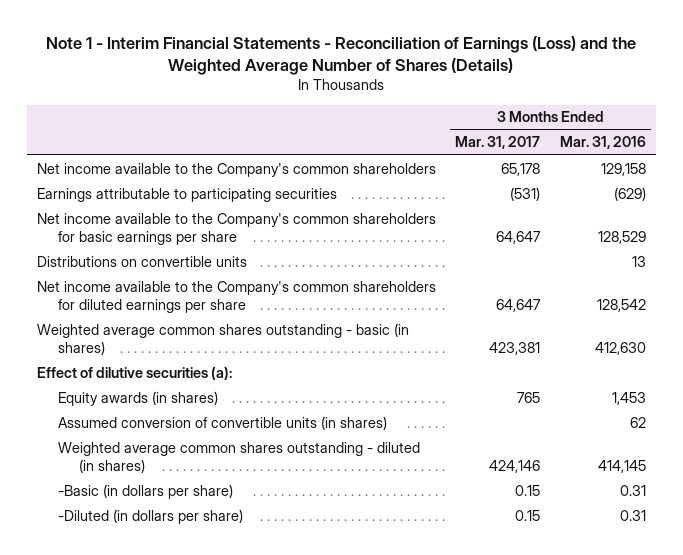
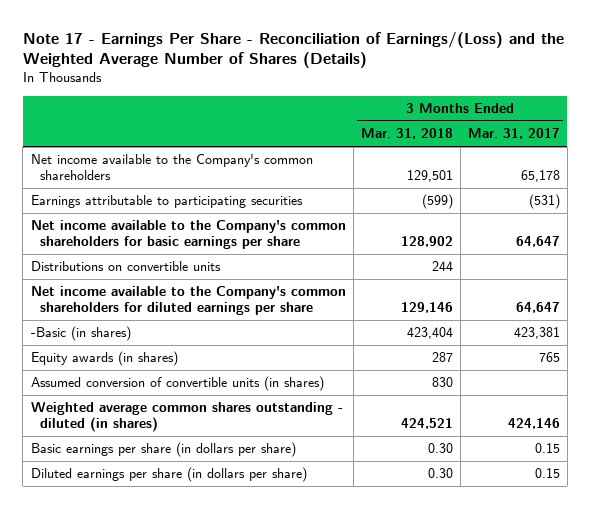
[46,36,637,76] Note 1 - Interim Financial Statements - Reconciliation of Earnings (Loss) and the Weighted Average Number of Shares (Details) -> [22,31,564,69] Note 17 - Earnings Per Share - Reconciliation of Earnings/(Loss) and the Weighted Average Number of Shares (Details)
[559,136,646,150] Mar. 31, 2016 -> none
none -> [360,128,453,140] Mar. 31, 2018
[36,365,232,380] Effect of dilutive securities (a): -> none
[36,322,409,356] Weighted average common shares outstanding - basic (in shares) -> [30,326,131,342] -Basic (in shares)
[57,483,233,499] -Basic (in dollars per share) -> [30,442,296,458] Basic earnings per share (in dollars per share)
[57,508,243,524] -Diluted (in dollars per share) -> [30,467,307,483] Diluted earnings per share (in dollars per share)

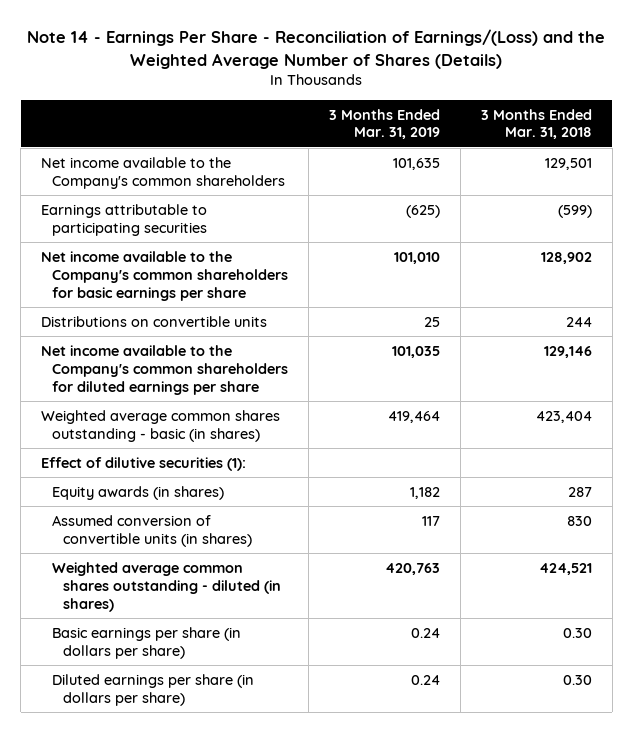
[22,31,564,69] Note 17 - Earnings Per Share - Reconciliation of Earnings/(Loss) and the Weighted Average Number of Shares (Details) -> [27,29,606,69] Note 14 - Earnings Per Share - Reconciliation of Earnings/(Loss) and the Weighted Average Number of Shares (Details)
[467,128,560,140] Mar. 31, 2017 -> none
none -> [328,108,440,140] 3 Months Ended Mar. 31, 2019
[30,326,131,342] -Basic (in shares) -> [41,409,281,442] Weighted average common shares outstanding - basic (in shares)
none -> [41,456,247,471] Effect of dilutive securities (1):

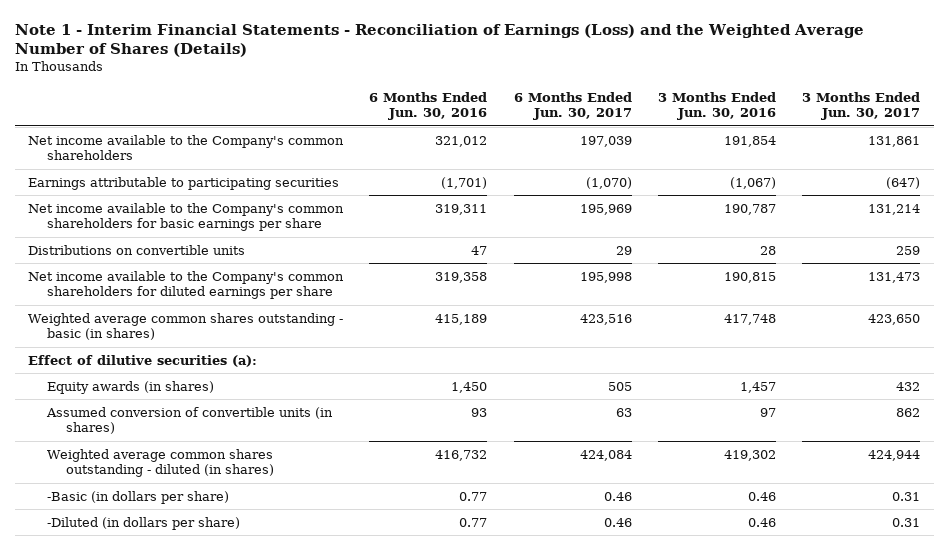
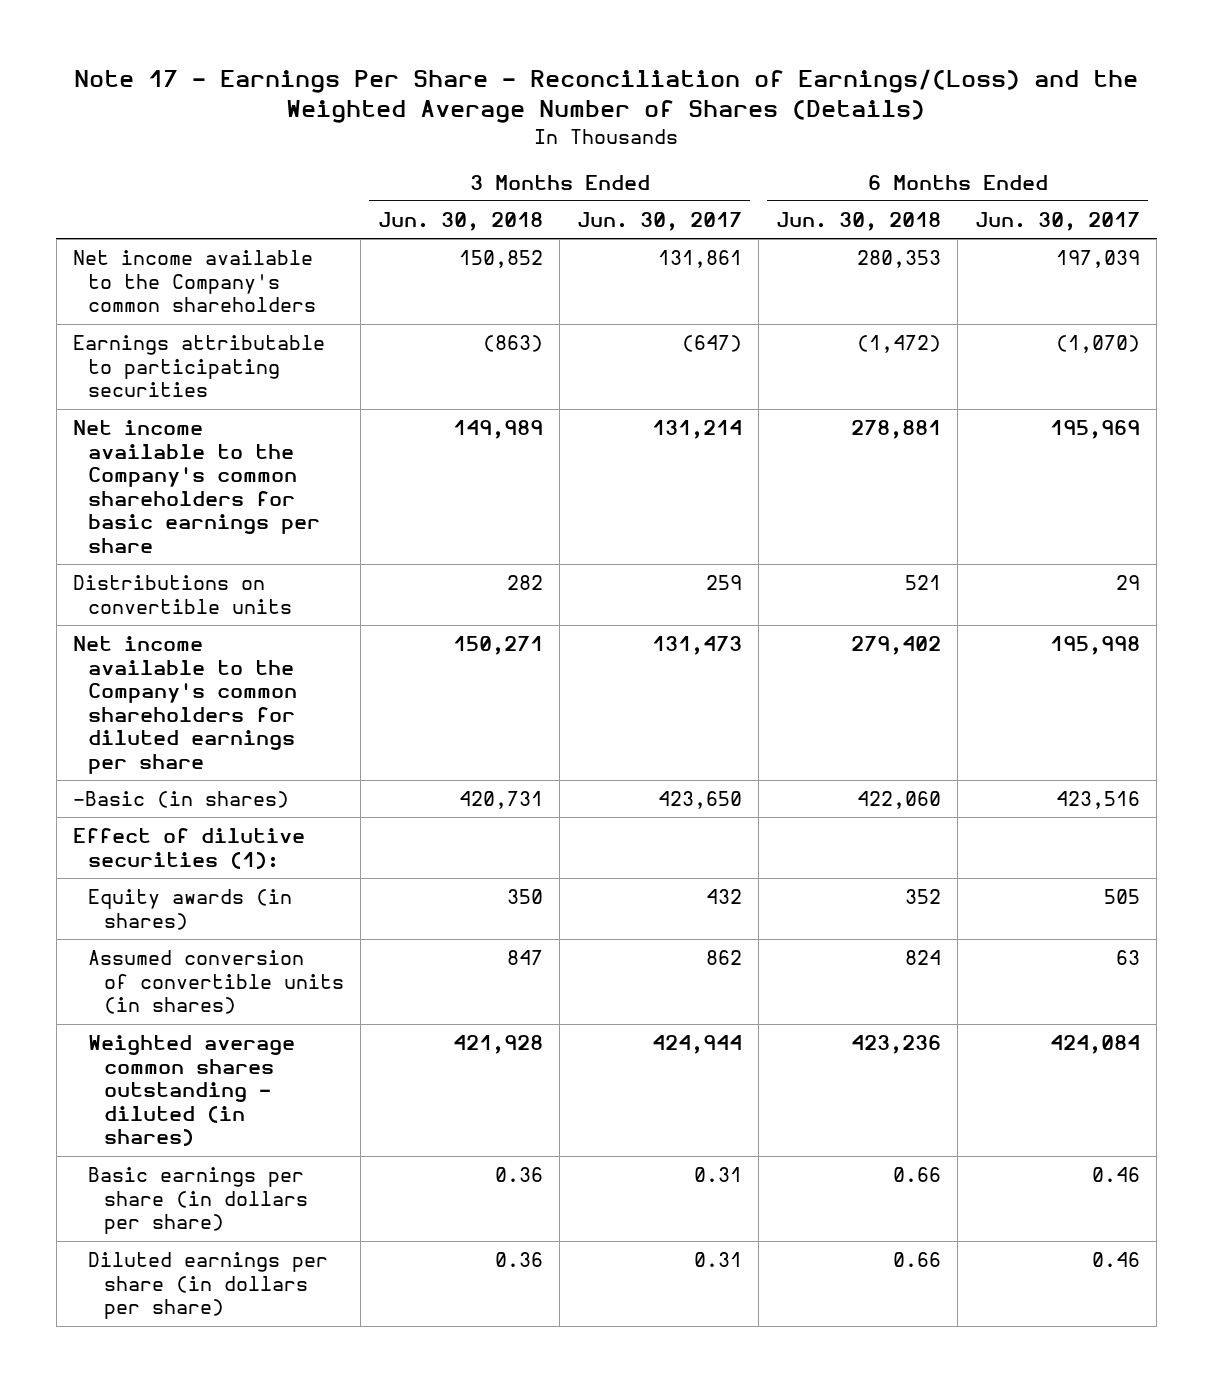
[15,23,865,58] Note 1 - Interim Financial Statements - Reconciliation of Earnings (Loss) and the Weighted Average Number of Shares (Details) -> [74,68,1139,124] Note 17 - Earnings Per Share - Reconciliation of Earnings/(Loss) and the Weighted Average Number of Shares (Details)
[369,91,488,121] 6 Months Ended Jun. 30, 2016 -> none
[658,91,777,121] 3 Months Ended Jun. 30, 2016 -> none
none -> [377,211,543,231] Jun. 30, 2018
none -> [775,211,941,231] Jun. 30, 2018
[28,312,344,341] Weighted average common shares outstanding - basic (in shares) -> [73,791,290,809] -Basic (in shares)
[28,354,258,367] Effect of dilutive securities (a): -> [73,828,306,869] Effect of dilutive securities (1):
[47,490,230,504] -Basic (in dollars per share) -> [88,1167,308,1235] Basic earnings per share (in dollars per share)
[47,516,241,530] -Diluted (in dollars per share) -> [88,1252,329,1320] Diluted earnings per share (in dollars per share)

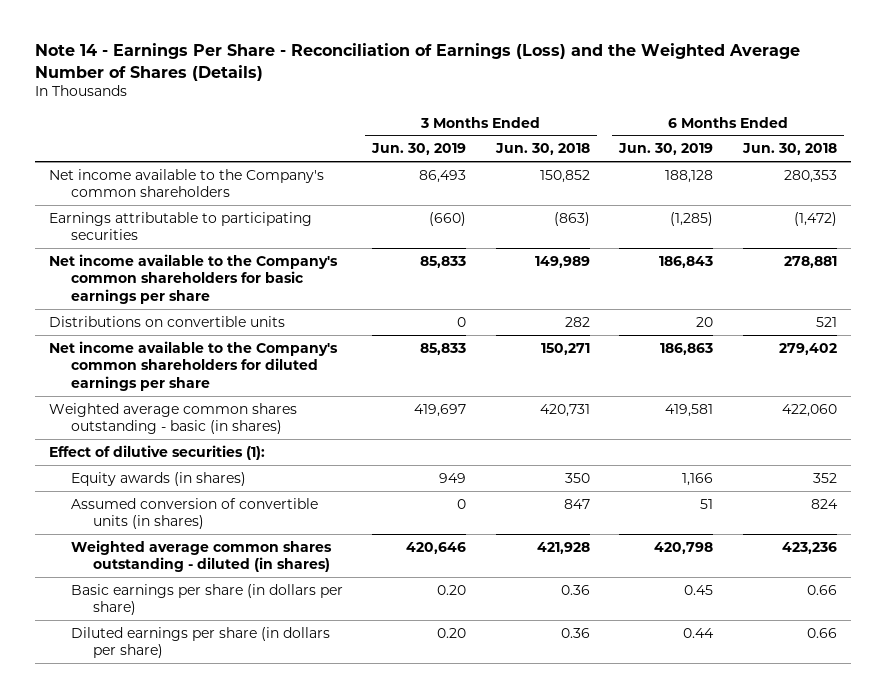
[74,68,1139,124] Note 17 - Earnings Per Share - Reconciliation of Earnings/(Loss) and the Weighted Average Number of Shares (Details) -> [34,43,800,81] Note 14 - Earnings Per Share - Reconciliation of Earnings (Loss) and the Weighted Average Number of Shares (Details)
[576,211,742,231] Jun. 30, 2017 -> none
[974,211,1140,231] Jun. 30, 2017 -> none
none -> [371,143,467,156] Jun. 30, 2019
none -> [618,143,714,156] Jun. 30, 2019
[73,791,290,809] -Basic (in shares) -> [49,402,298,435] Weighted average common shares outstanding - basic (in shares)

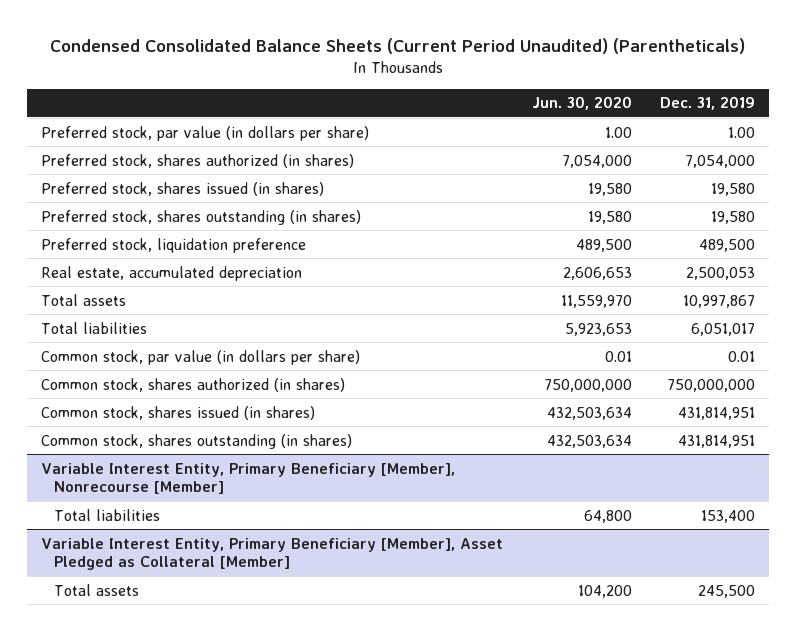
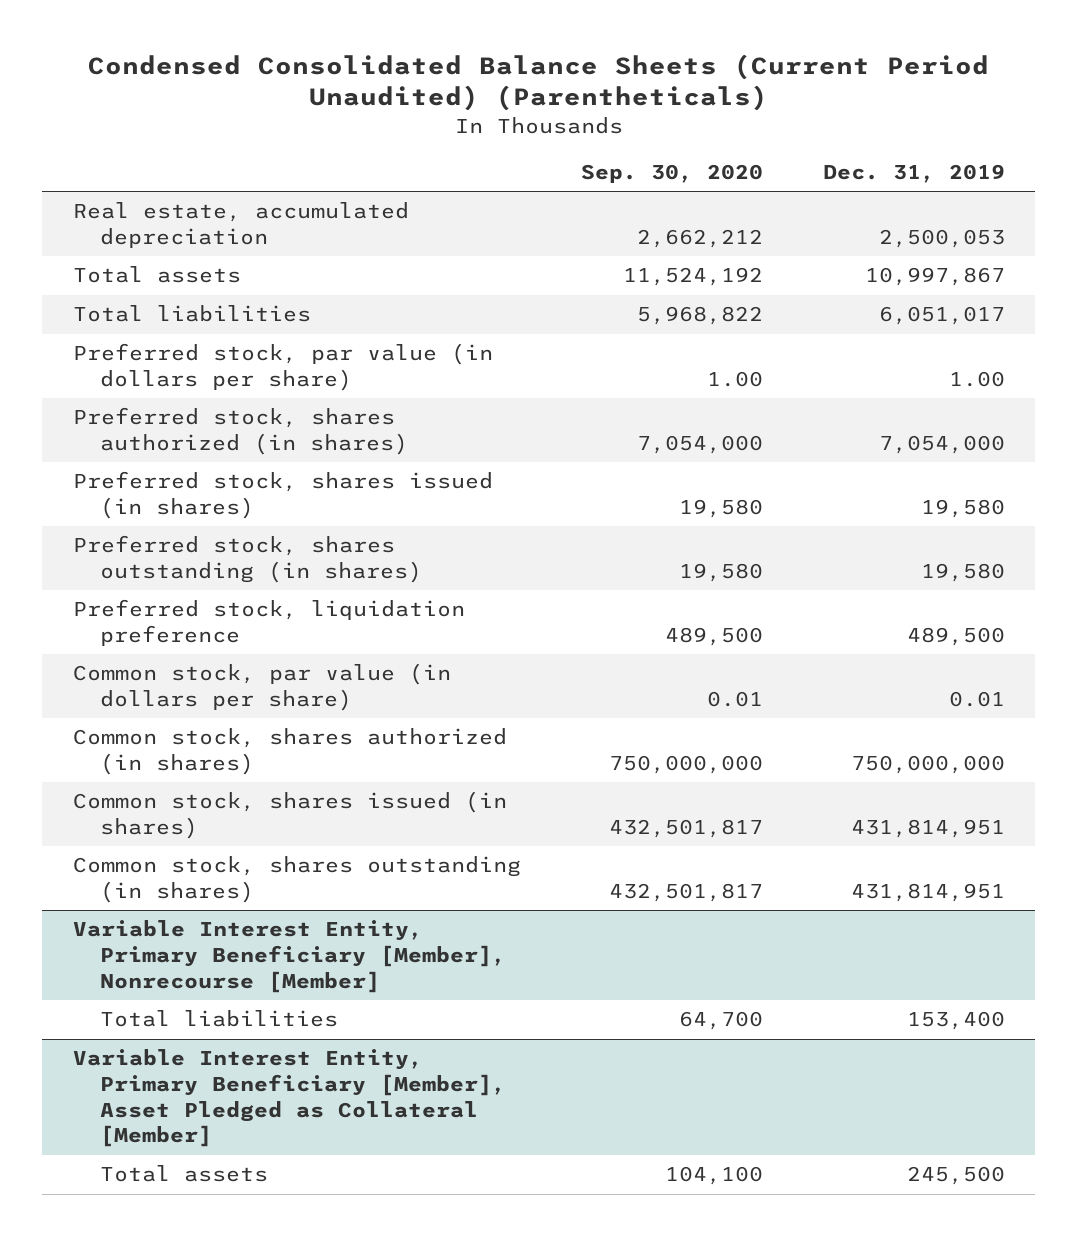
[531,96,632,111] Jun. 30, 2020 -> none
none -> [580,164,763,184] Sep. 30, 2020
[41,265,303,281] Real estate, accumulated depreciation -> [72,202,409,249] Real estate, accumulated depreciation
[41,293,127,306] Total assets -> [72,266,241,284] Total assets
[41,321,148,334] Total liabilities -> [72,305,311,323] Total liabilities

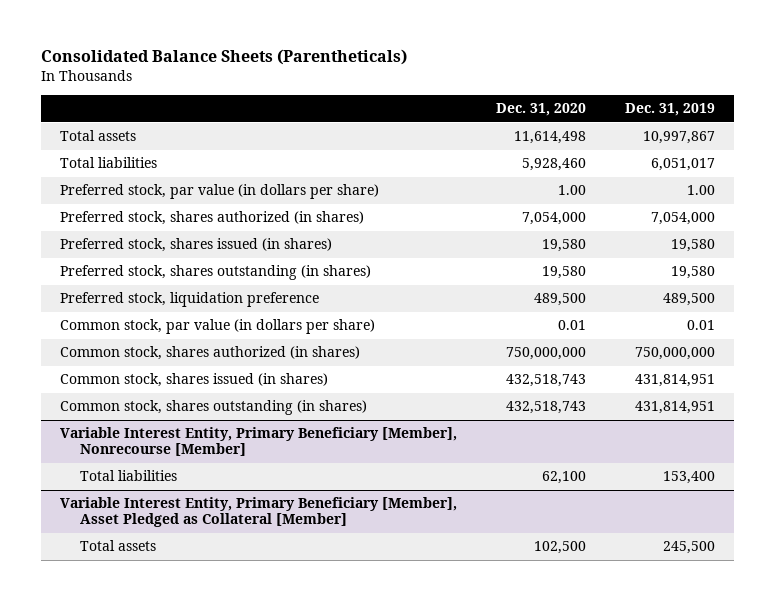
[87,53,989,112] Condensed Consolidated Balance Sheets (Current Period Unaudited) (Parentheticals) -> [40,49,407,66] Consolidated Balance Sheets (Parentheticals)
[580,164,763,184] Sep. 30, 2020 -> none
none -> [495,103,586,117] Dec. 31, 2020
[72,202,409,249] Real estate, accumulated depreciation -> none

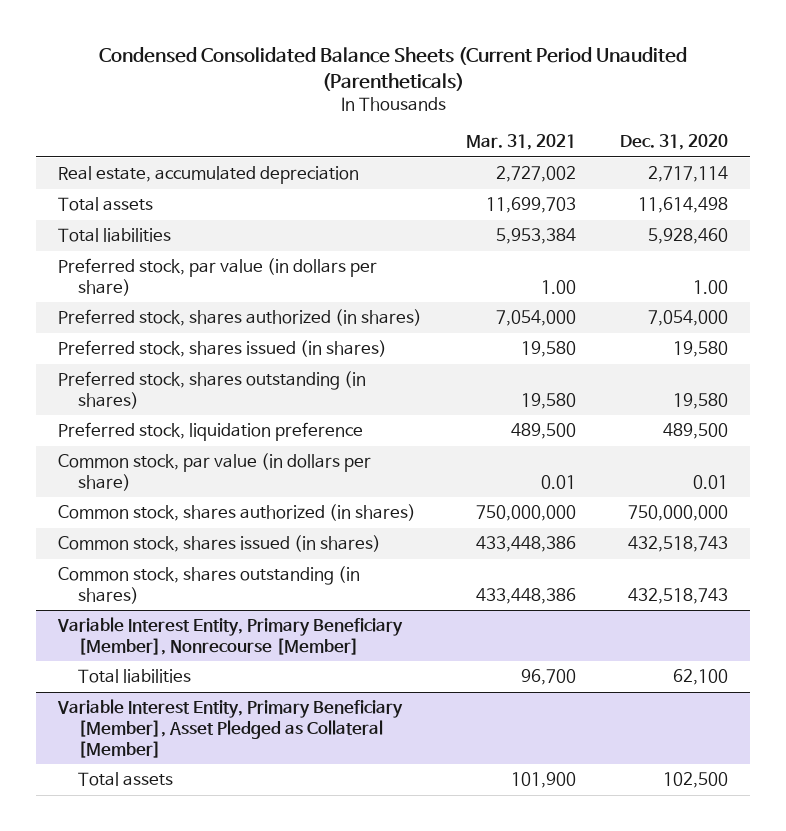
[40,49,407,66] Consolidated Balance Sheets (Parentheticals) -> [99,46,688,91] Condensed Consolidated Balance Sheets (Current Period Unaudited (Parentheticals)
[624,103,715,117] Dec. 31, 2019 -> none
none -> [466,134,577,151] Mar. 31, 2021
none -> [58,166,360,185] Real estate, accumulated depreciation

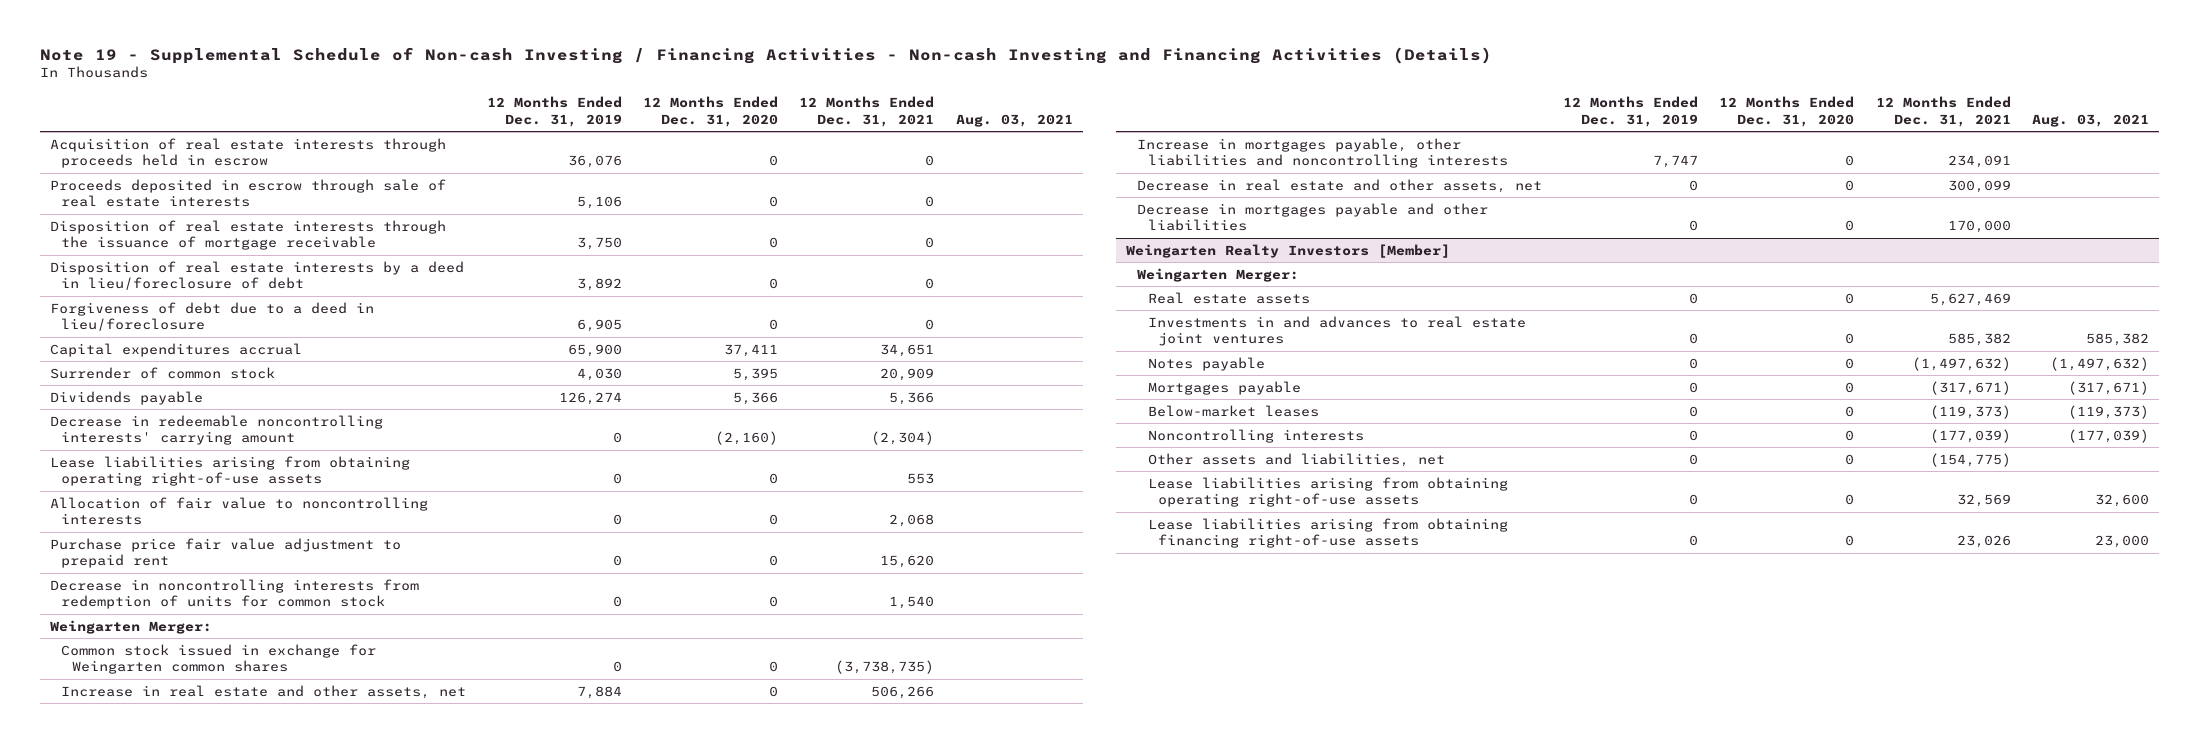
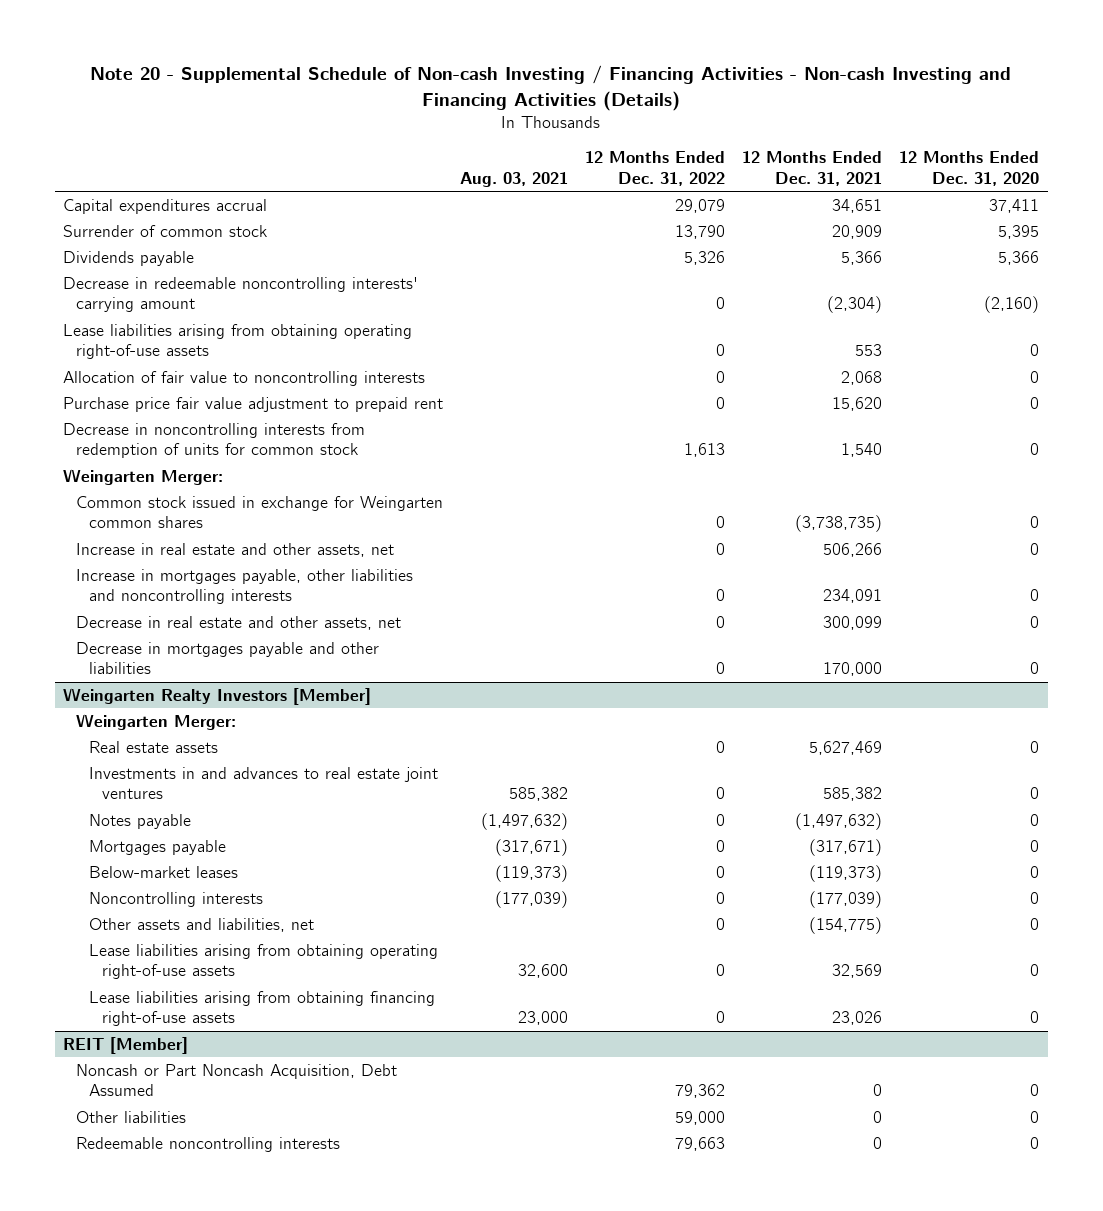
[39,46,1492,64] Note 19 - Supplemental Schedule of Non-cash Investing / Financing Activities - Non-cash Investing and Financing Activities (Details) -> [90,65,1012,111] Note 20 - Supplemental Schedule of Non-cash Investing / Financing Activities - Non-cash Investing and Financing Activities (Details)
[487,96,623,127] 12 Months Ended Dec. 31, 2019 -> none
none -> [585,151,726,186] 12 Months Ended Dec. 31, 2022
[50,137,447,169] Acquisition of real estate interests through proceeds held in escrow -> none
[50,178,447,208] Proceeds deposited in escrow through sale of real estate interests -> none
[50,219,447,251] Disposition of real estate interests through the issuance of mortgage receivable -> none
[50,260,465,291] Disposition of real estate interests by a deed in lieu/foreclosure of debt -> none
[50,301,375,332] Forgiveness of debt due to a deed in lieu/foreclosure -> none
none -> [63,1036,189,1054] REIT [Member]
none -> [76,1063,398,1097] Noncash or Part Noncash Acquisition, Debt Assumed
none -> [76,1110,187,1123] Other liabilities
none -> [76,1136,341,1152] Redeemable noncontrolling interests

